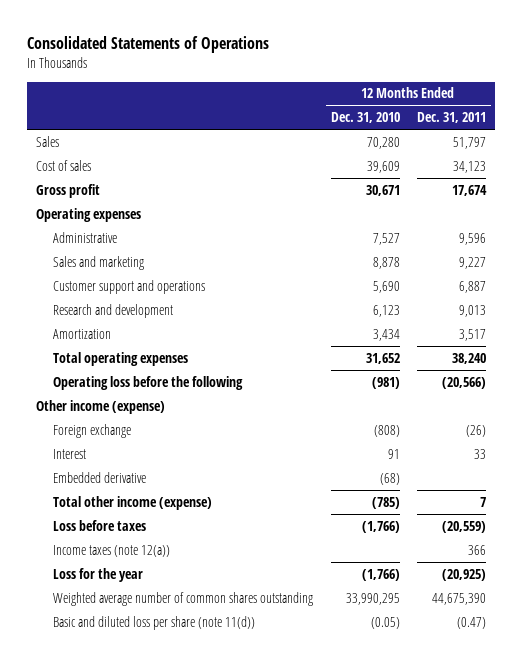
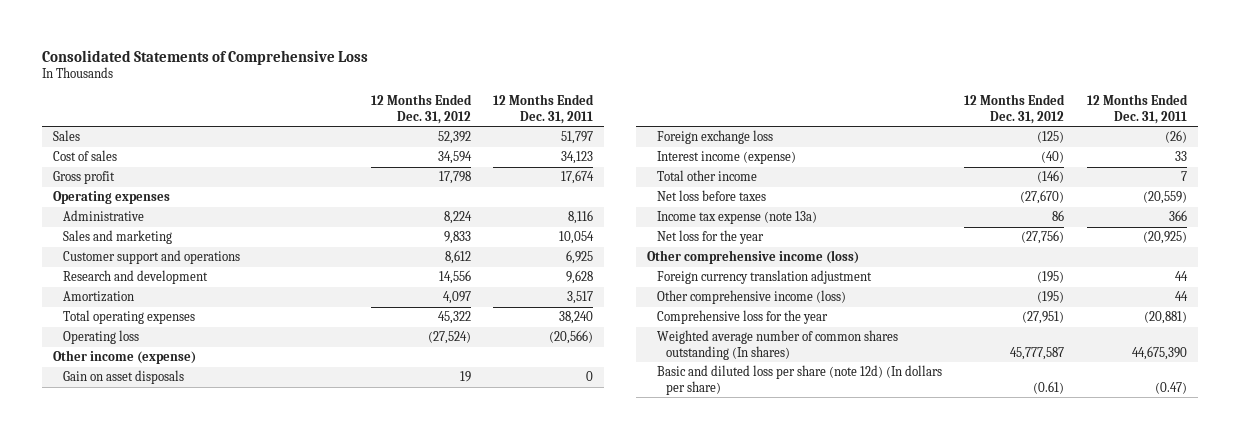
[26,35,269,53] Consolidated Statements of Operations -> [42,49,369,65] Consolidated Statements of Comprehensive Loss
[330,112,400,124] Dec. 31, 2010 -> none
none -> [370,94,472,124] 12 Months Ended Dec. 31, 2012
[459,232,487,245] 9,596 -> [568,210,594,225] 8,116
[459,256,487,269] 9,227 -> [559,231,595,245] 10,054
[459,280,487,293] 6,887 -> [566,250,594,265] 6,925
[459,304,487,317] 9,013 -> [566,270,594,285] 9,628
[52,375,243,390] Operating loss before the following -> [63,330,140,345] Operating loss
[52,471,146,483] Embedded derivative -> none
none -> [63,370,185,385] Gain on asset disposals
[52,423,131,438] Foreign exchange -> [656,130,773,145] Foreign exchange loss
[52,448,86,459] Interest -> [656,151,796,165] Interest income (expense)
[52,495,212,510] Total other income (expense) -> [656,170,757,182] Total other income
[52,519,146,531] Loss before taxes -> [656,190,766,202] Net loss before taxes
[52,544,170,557] Income taxes (note 12(a)) -> [656,211,817,225] Income tax expense (note 13a)
[52,567,143,582] Loss for the year -> [656,230,764,245] Net loss for the year
none -> [646,250,859,265] Other comprehensive income (loss)
none -> [656,270,872,285] Foreign currency translation adjustment
none -> [656,290,846,305] Other comprehensive income (loss)
none -> [656,310,828,325] Comprehensive loss for the year
[52,591,313,606] Weighted average number of common shares outstanding -> [656,330,898,360] Weighted average number of common shares outstanding (In shares)
[52,615,255,630] Basic and diluted loss per share (note 11(d)) -> [656,365,942,395] Basic and diluted loss per share (note 12d) (In dollars per share)

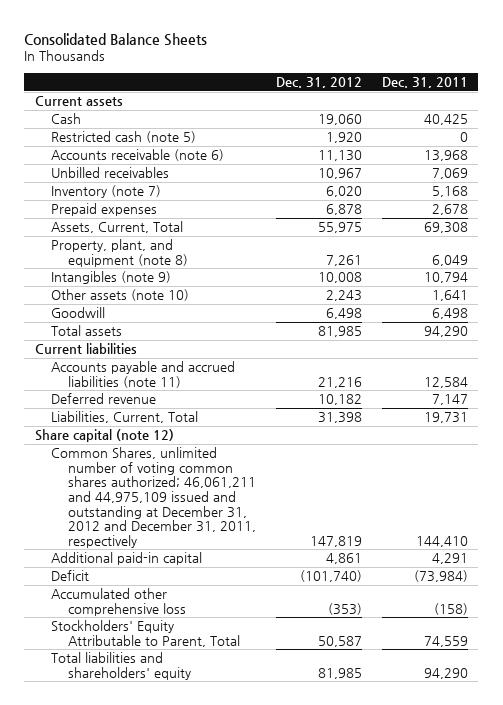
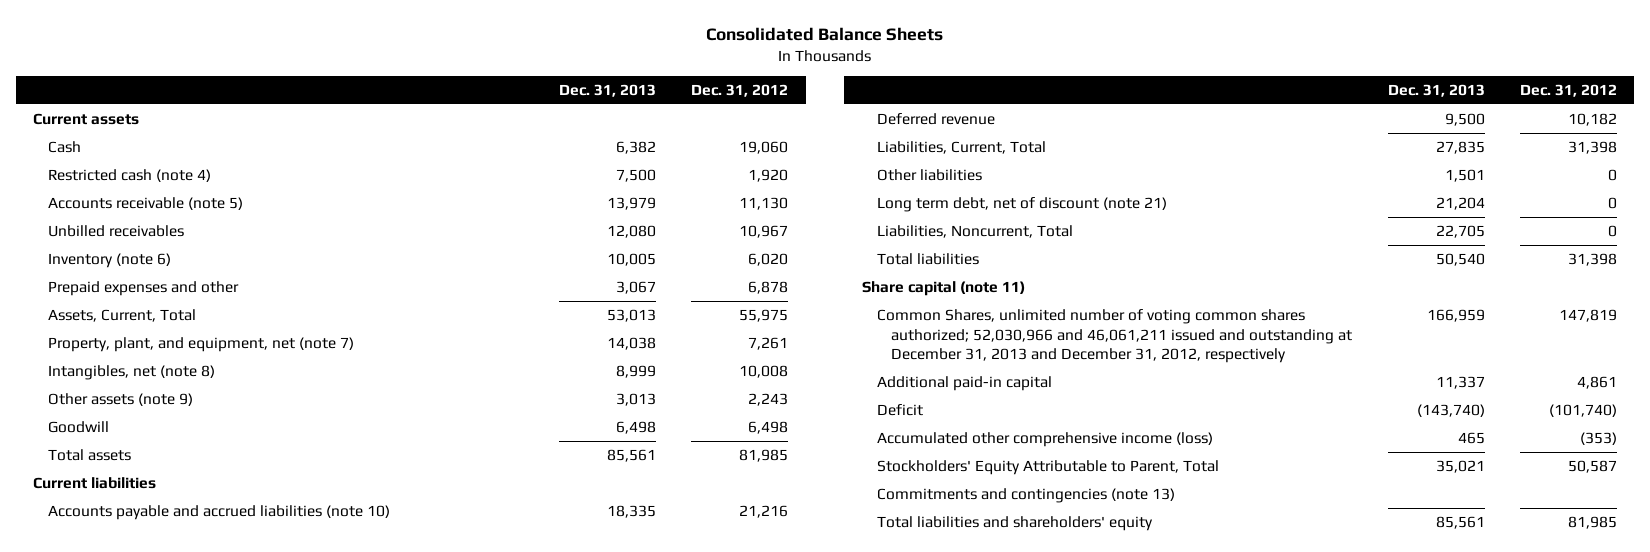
[382,77,469,89] Dec. 31, 2011 -> none
none -> [558,83,656,97] Dec. 31, 2013
[51,131,197,144] Restricted cash (note 5) -> [48,168,212,182] Restricted cash (note 4)
[51,149,225,162] Accounts receivable (note 6) -> [48,196,244,210] Accounts receivable (note 5)
[51,185,162,199] Inventory (note 7) -> [48,252,172,268] Inventory (note 6)
[51,203,158,217] Prepaid expenses -> [48,280,240,296] Prepaid expenses and other
[51,239,188,267] Property, plant, and equipment (note 8) -> [48,336,355,352] Property, plant, and equipment, net (note 7)
[51,271,172,285] Intangibles (note 9) -> [48,364,216,380] Intangibles, net (note 8)
[51,289,190,302] Other assets (note 10) -> [48,392,194,406] Other assets (note 9)
[51,361,236,388] Accounts payable and accrued liabilities (note 11) -> [48,504,391,520] Accounts payable and accrued liabilities (note 10)
none -> [876,168,982,181] Other liabilities
none -> [876,196,1167,212] Long term debt, net of discount (note 21)
none -> [876,224,1073,238] Liabilities, Noncurrent, Total
none -> [876,252,979,265] Total liabilities
[34,429,174,443] Share capital (note 12) -> [861,280,1025,296] Share capital (note 11)
[51,447,256,548] Common Shares, unlimited number of voting common shares authorized; 46,061,211 and 44,975,109 issued and outstanding at December 31, 2012 and December 31, 2011, respectively -> [876,308,1353,364] Common Shares, unlimited number of voting common shares authorized; 52,030,966 and 46,061,211 issued and outstanding at December 31, 2013 and December 31, 2012, respectively
[51,588,186,616] Accumulated other comprehensive loss -> [876,431,1213,447] Accumulated other comprehensive income (loss)
none -> [876,487,1175,503] Commitments and contingencies (note 13)

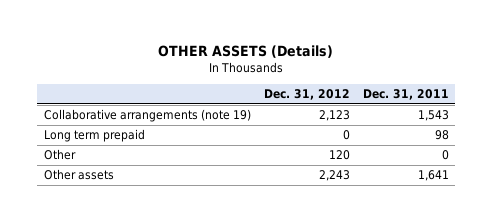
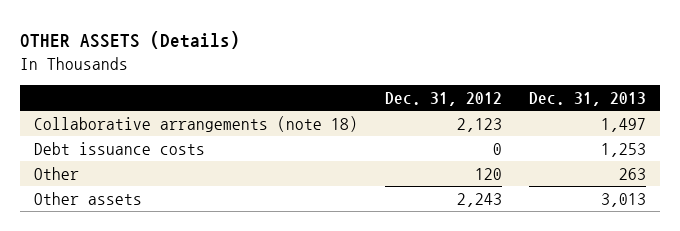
[362,89,449,101] Dec. 31, 2011 -> none
none -> [529,92,647,107] Dec. 31, 2013
[43,129,145,143] Long term prepaid -> none
[43,109,251,123] Collaborative arrangements (note 19) -> [33,115,358,132] Collaborative arrangements (note 18)
none -> [33,141,205,155] Debt issuance costs

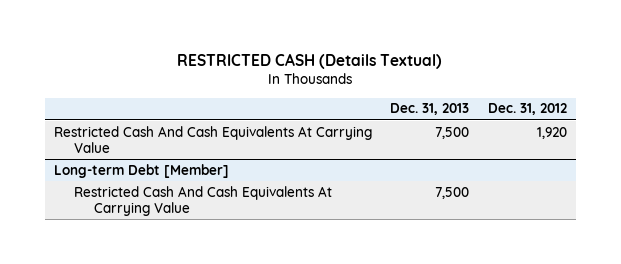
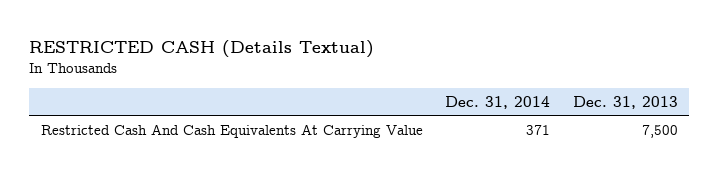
[487,103,567,116] Dec. 31, 2012 -> none
none -> [445,95,551,109] Dec. 31, 2014
[53,163,229,178] Long-term Debt [Member] -> none
[73,185,332,216] Restricted Cash And Cash Equivalents At Carrying Value -> none

